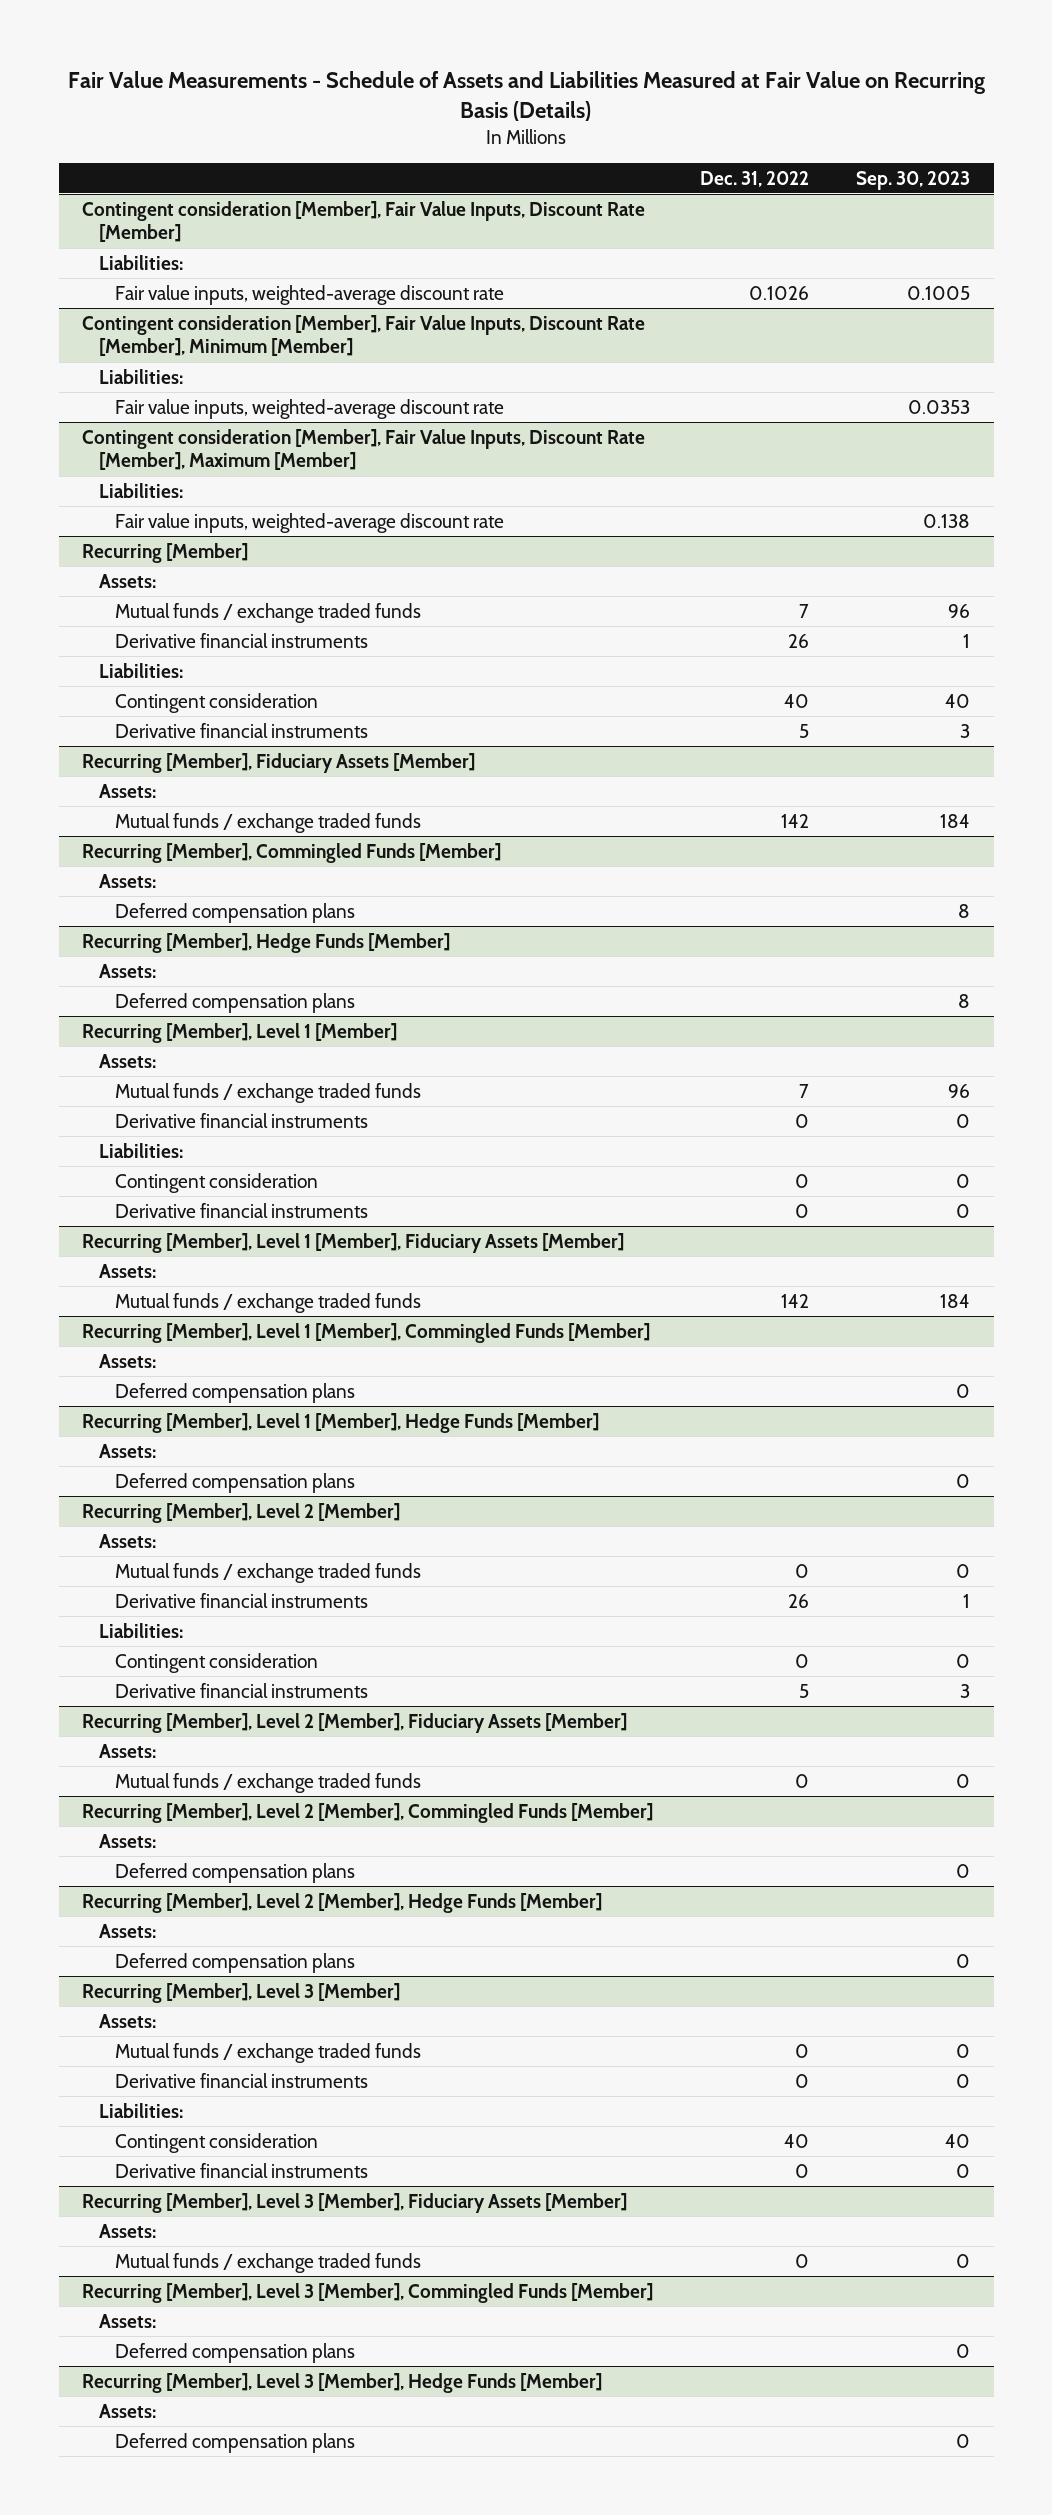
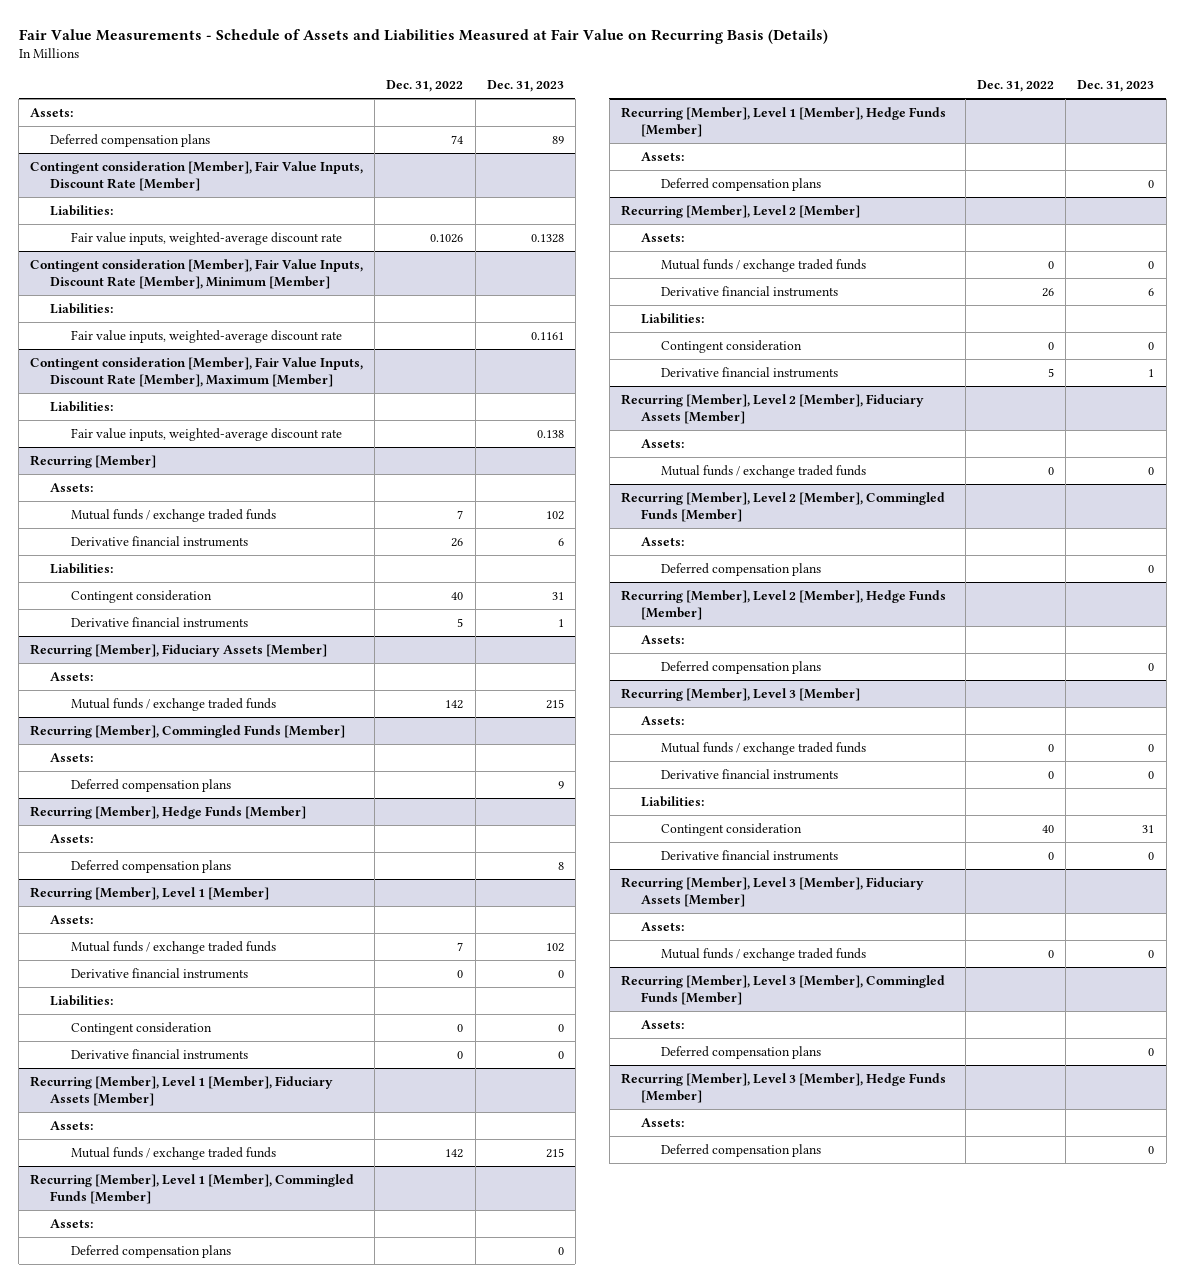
[856,170,971,190] Sep. 30, 2023 -> none
none -> [486,80,564,93] Dec. 31, 2023
none -> [30,107,74,117] Assets:
none -> [50,133,211,147] Deferred compensation plans

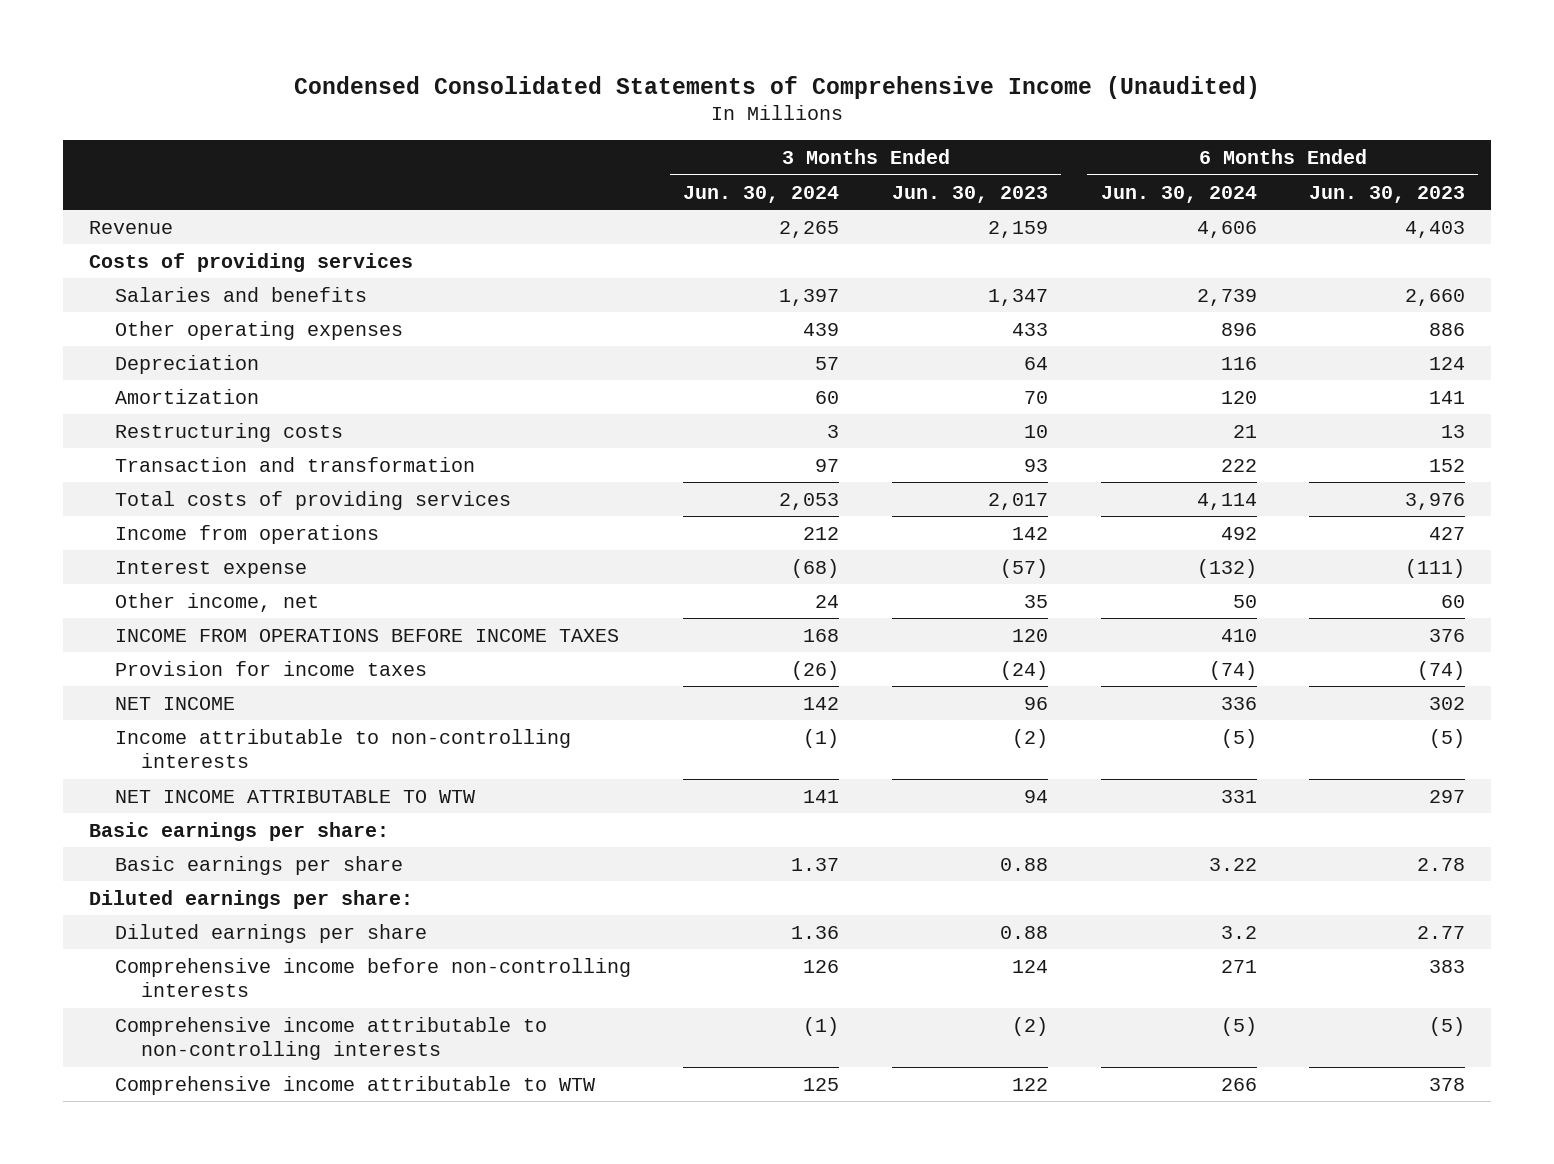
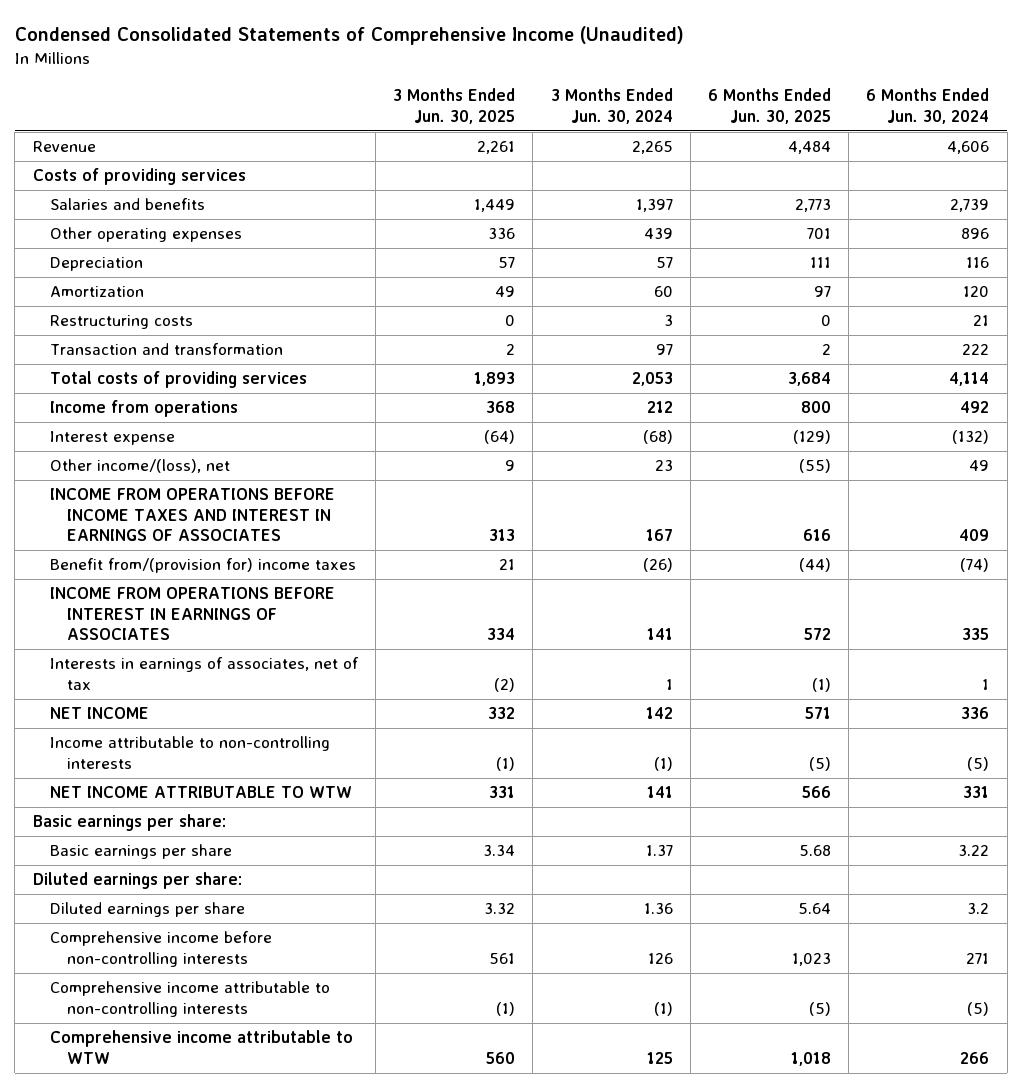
[891,185,1048,203] Jun. 30, 2023 -> none
[1309,185,1466,203] Jun. 30, 2023 -> none
none -> [393,88,516,125] 3 Months Ended Jun. 30, 2025
none -> [708,88,832,125] 6 Months Ended Jun. 30, 2025
[114,628,619,642] INCOME FROM OPERATIONS BEFORE INCOME TAXES -> none
[114,592,319,612] Other income, net -> [49,459,230,474] Other income/(loss), net
[815,594,840,608] 24 -> [654,460,673,472] 23
[1232,594,1257,608] 50 -> [969,460,990,472] 49
none -> [49,488,335,542] INCOME FROM OPERATIONS BEFORE INCOME TAXES AND INTEREST IN EARNINGS OF ASSOCIATES
[114,660,427,676] Provision for income taxes -> [49,558,356,574] Benefit from/(provision for) income taxes
none -> [49,587,335,641] INCOME FROM OPERATIONS BEFORE INTEREST IN EARNINGS OF ASSOCIATES
none -> [49,657,359,690] Interests in earnings of associates, net of tax

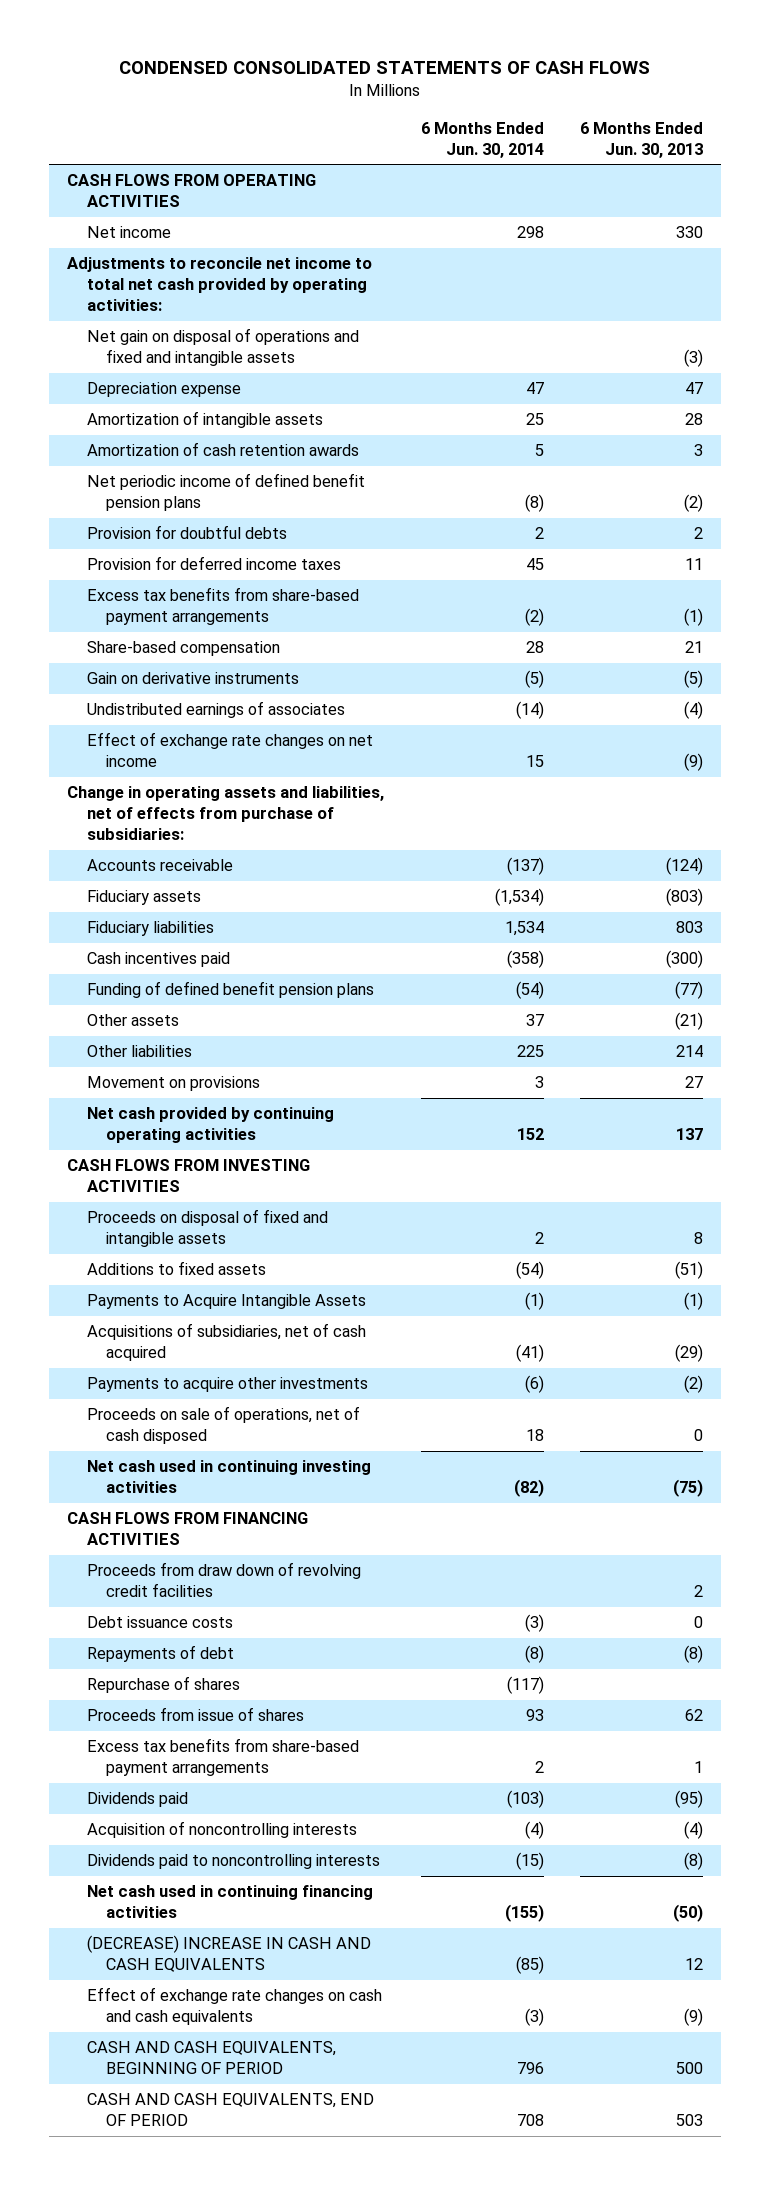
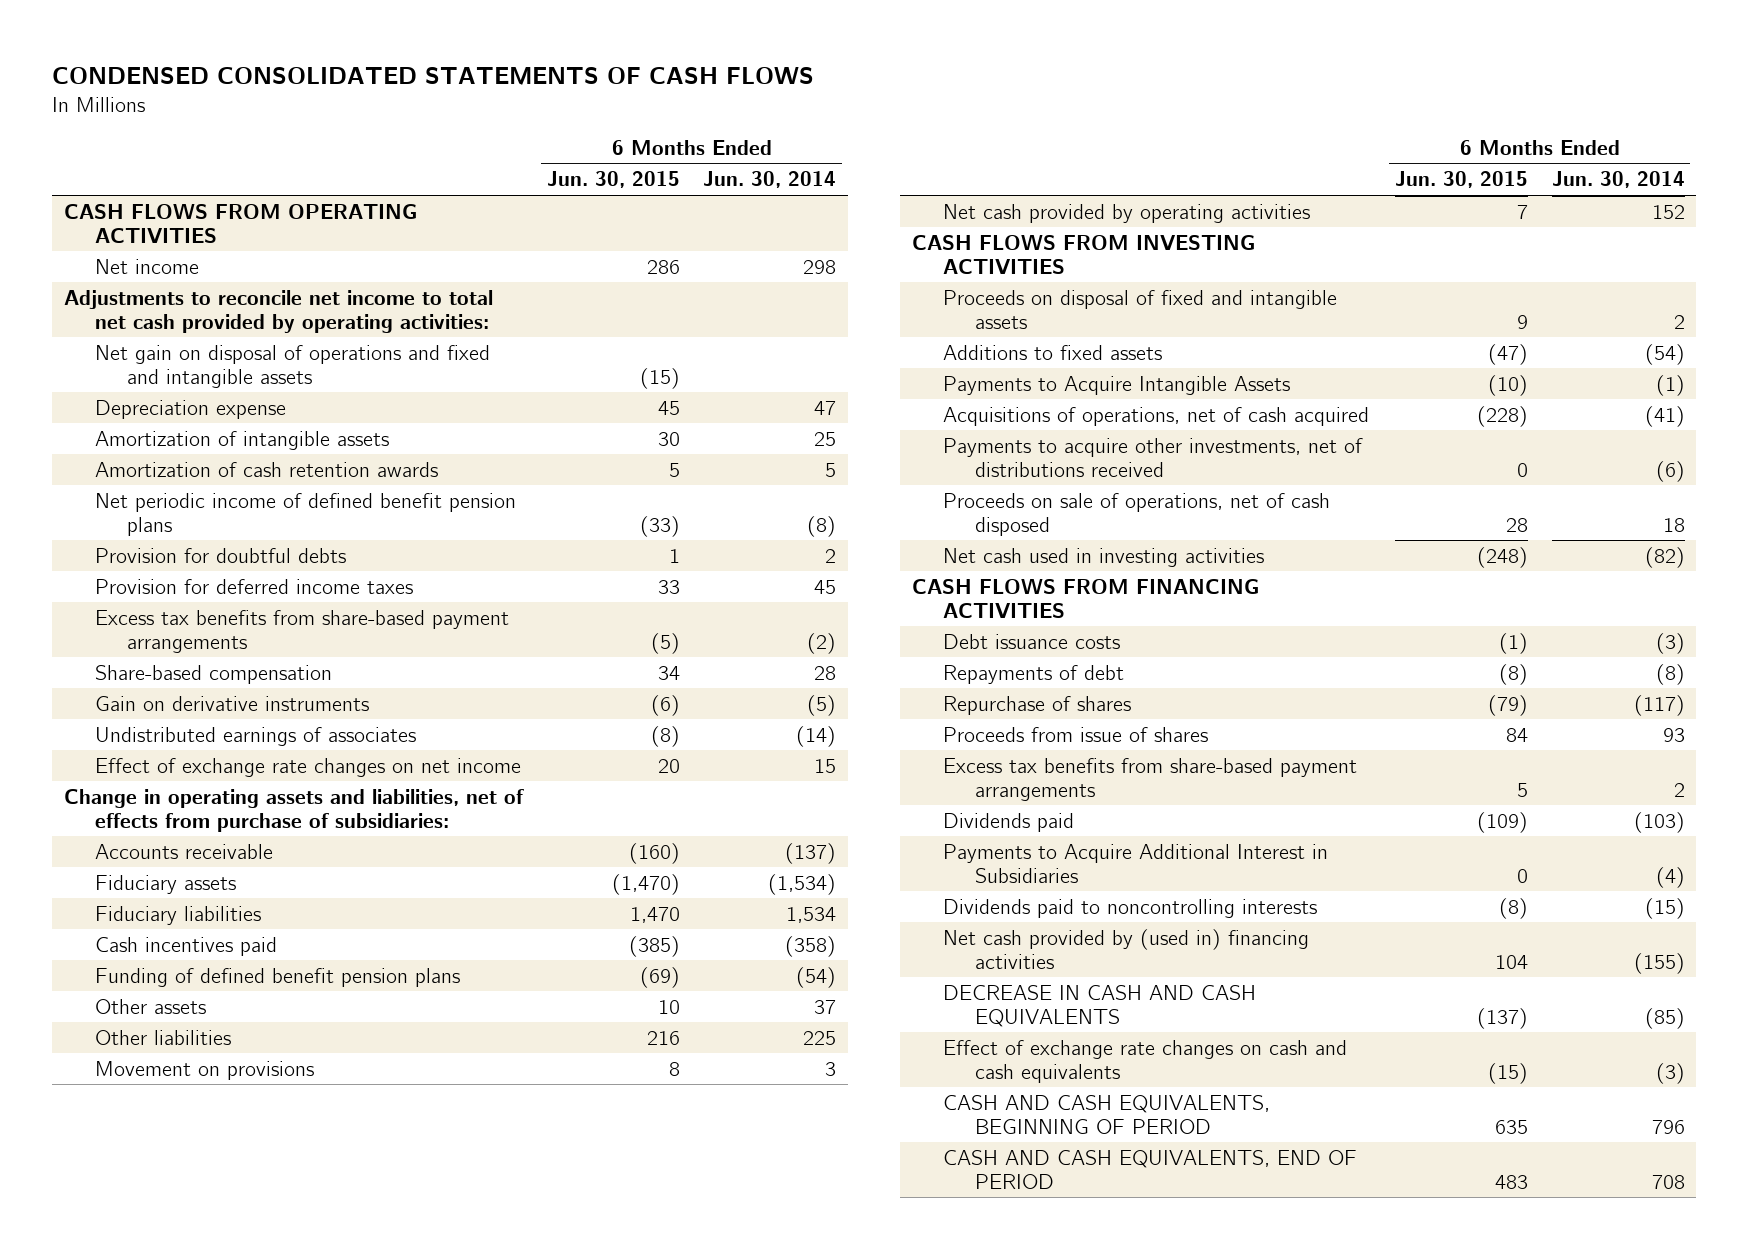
[580,121,704,158] 6 Months Ended Jun. 30, 2013 -> none
none -> [546,171,680,189] Jun. 30, 2015
[86,1107,334,1144] Net cash provided by continuing operating activities -> [943,203,1311,223] Net cash provided by operating activities
[86,1323,366,1362] Acquisitions of subsidiaries, net of cash acquired -> [943,406,1370,426] Acquisitions of operations, net of cash acquired
[86,1377,368,1393] Payments to acquire other investments -> [943,437,1364,477] Payments to acquire other investments, net of distributions received
[86,1460,371,1494] Net cash used in continuing investing activities -> [943,547,1265,567] Net cash used in investing activities
[86,1562,361,1598] Proceeds from draw down of revolving credit facilities -> none
[86,1821,357,1839] Acquisition of noncontrolling interests -> [943,843,1329,883] Payments to Acquire Additional Interest in Subsidiaries
[86,1885,373,1919] Net cash used in continuing financing activities -> [943,928,1310,969] Net cash provided by (used in) financing activities
[86,1935,371,1973] (DECREASE) INCREASE IN CASH AND CASH EQUIVALENTS -> [943,984,1257,1027] DECREASE IN CASH AND CASH EQUIVALENTS

